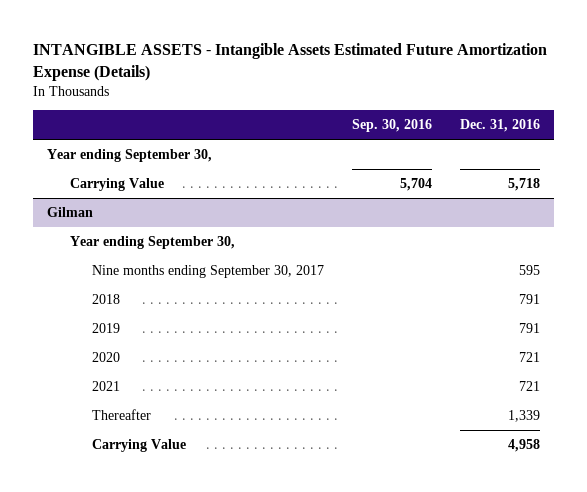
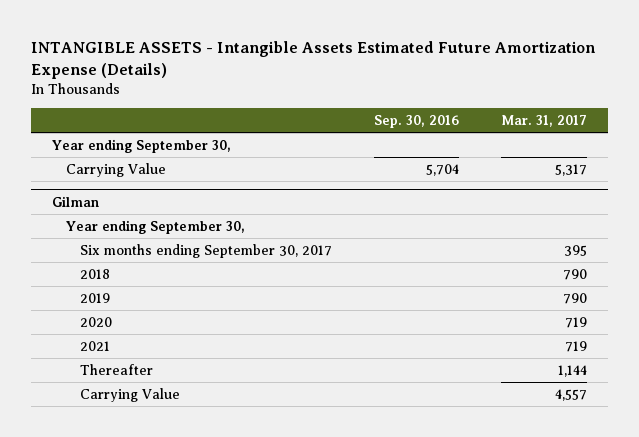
[459,119,540,133] Dec. 31, 2016 -> none
none -> [501,115,588,128] Mar. 31, 2017
[91,264,324,278] Nine months ending September 30, 2017 -> [80,243,333,258] Six months ending September 30, 2017

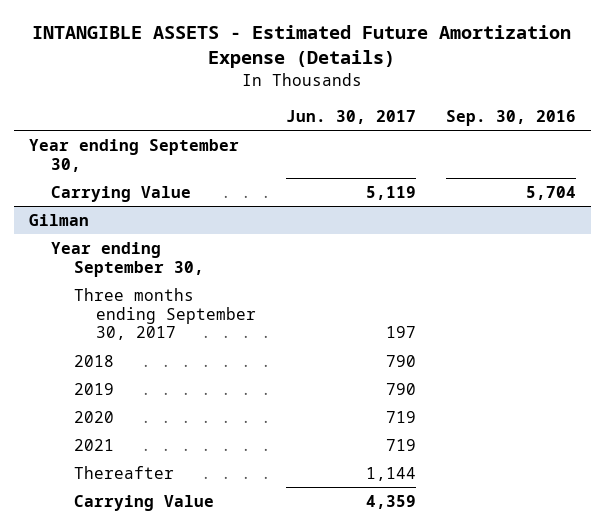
[31,41,597,80] INTANGIBLE ASSETS - Intangible Assets Estimated Future Amortization Expense (Details) -> [32,24,572,68] INTANGIBLE ASSETS - Estimated Future Amortization Expense (Details)
[501,115,588,128] Mar. 31, 2017 -> none
none -> [285,109,416,124] Jun. 30, 2017
[80,243,333,258] Six months ending September 30, 2017 -> [73,288,257,341] Three months ending September 30, 2017

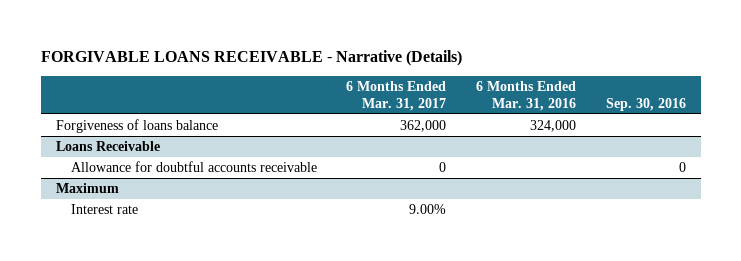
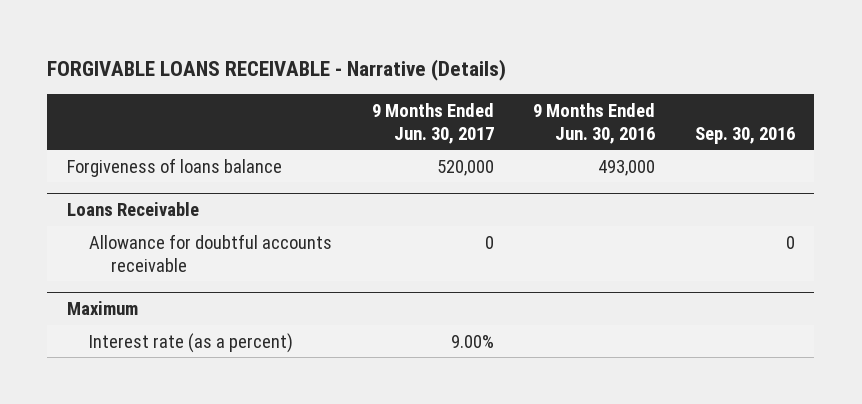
[346,81,447,111] 6 Months Ended Mar. 31, 2017 -> none
[476,81,577,111] 6 Months Ended Mar. 31, 2016 -> none
none -> [371,102,494,144] 9 Months Ended Jun. 30, 2017
none -> [533,102,656,144] 9 Months Ended Jun. 30, 2016
[70,203,138,214] Interest rate -> [88,332,293,353] Interest rate (as a percent)

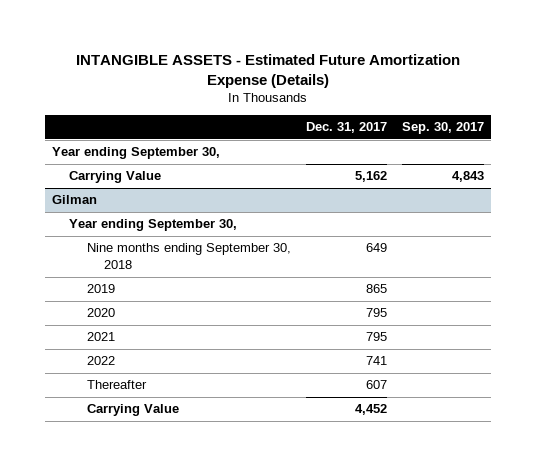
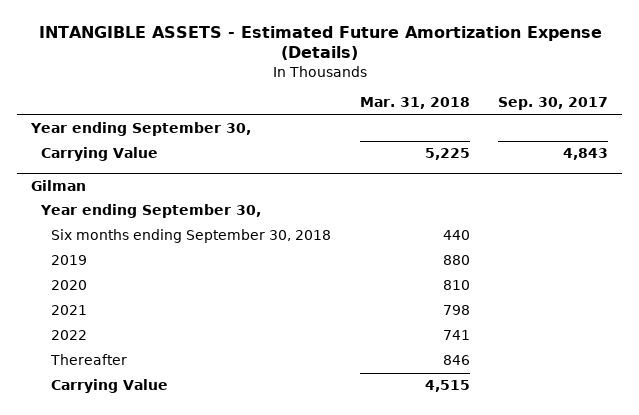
[305,122,387,134] Dec. 31, 2017 -> none
none -> [359,97,470,110] Mar. 31, 2018
[86,243,291,270] Nine months ending September 30, 2018 -> [51,229,332,244] Six months ending September 30, 2018

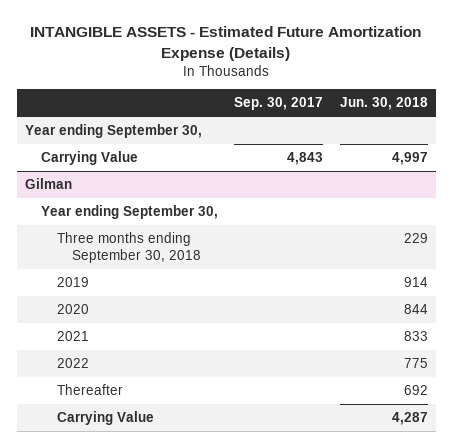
[359,97,470,110] Mar. 31, 2018 -> none
none -> [339,97,428,111] Jun. 30, 2018
[51,229,332,244] Six months ending September 30, 2018 -> [56,232,202,263] Three months ending September 30, 2018

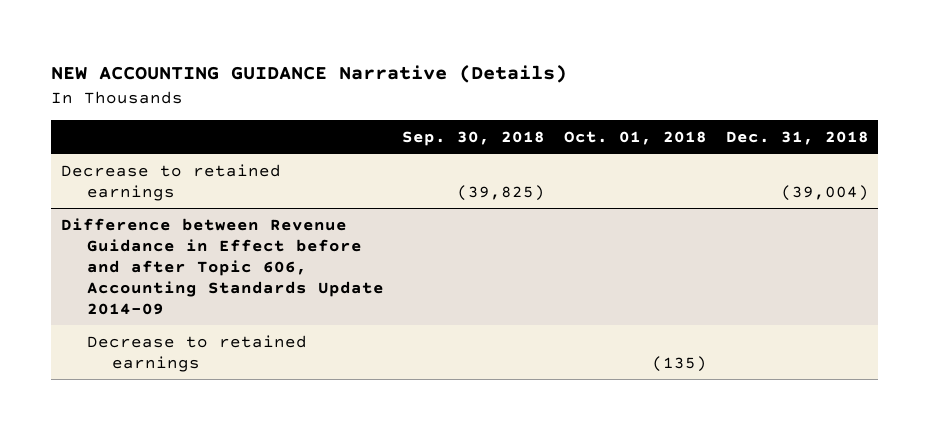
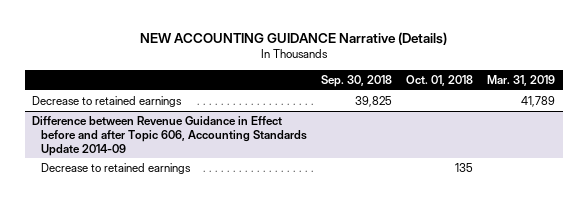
[726,130,870,145] Dec. 31, 2018 -> none
none -> [487,74,556,86] Mar. 31, 2019
[457,184,546,201] (39,825) -> [355,95,393,107] 39,825
[652,355,708,372] (135) -> [455,162,474,172] 135

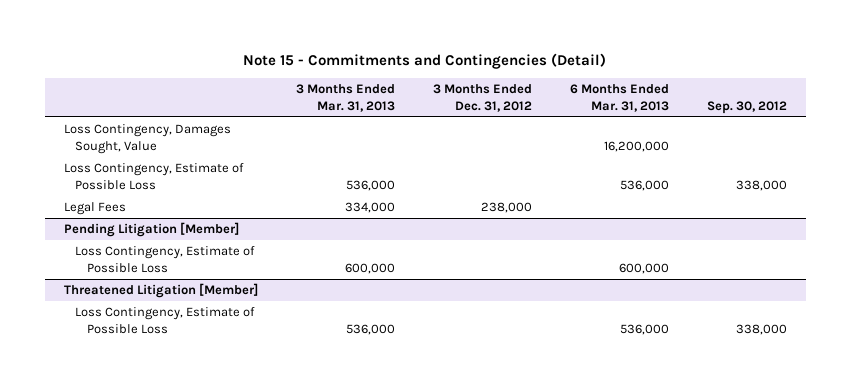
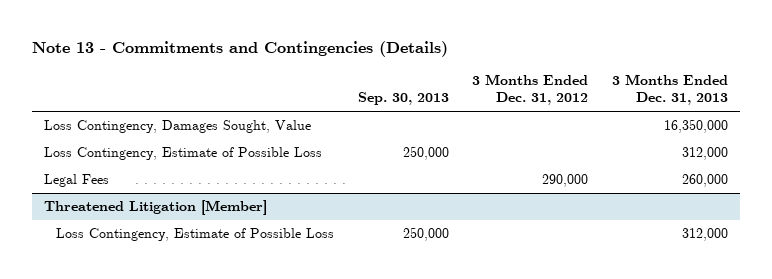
[243,53,607,70] Note 15 - Commitments and Contingencies (Detail) -> [32,41,449,58] Note 13 - Commitments and Contingencies (Details)
[295,84,395,112] 3 Months Ended Mar. 31, 2013 -> none
[569,84,669,112] 6 Months Ended Mar. 31, 2013 -> none
[707,100,788,114] Sep. 30, 2012 -> none
none -> [357,92,449,106] Sep. 30, 2013
none -> [612,73,729,106] 3 Months Ended Dec. 31, 2013
[63,222,239,238] Pending Litigation [Member] -> none
[75,246,256,273] Loss Contingency, Estimate of Possible Loss -> none
[480,202,532,214] 238,000 -> [542,174,589,188] 290,000

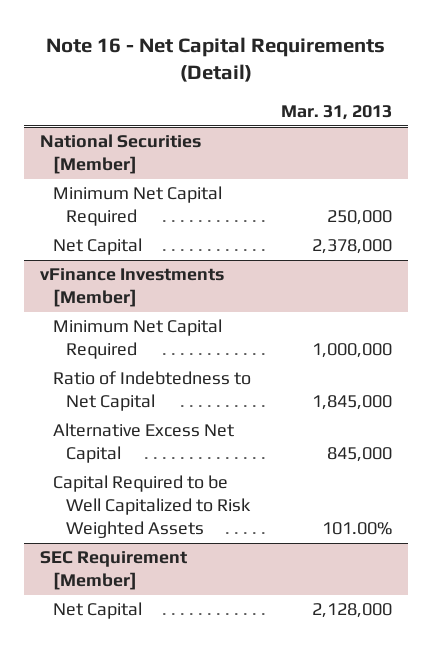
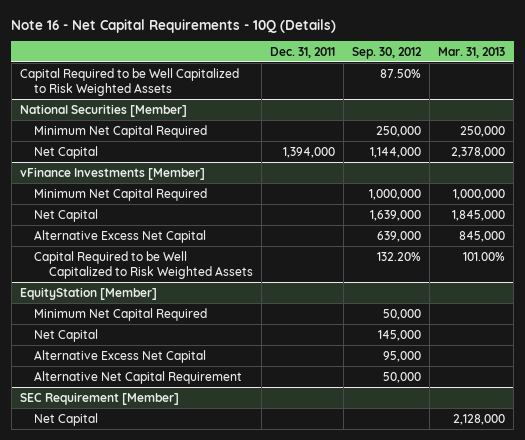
[45,36,385,83] Note 16 - Net Capital Requirements (Detail) -> [11,18,337,33] Note 16 - Net Capital Requirements - 10Q (Details)
none -> [269,46,335,58] Dec. 31, 2011
none -> [351,46,422,59] Sep. 30, 2012
none -> [19,67,239,96] Capital Required to be Well Capitalized to Risk Weighted Assets
[52,371,251,412] Ratio of Indebtedness to Net Capital -> [34,208,99,222] Net Capital
none -> [19,286,157,300] EquityStation [Member]
none -> [34,307,208,321] Minimum Net Capital Required
none -> [34,328,99,342] Net Capital
none -> [34,349,207,363] Alternative Excess Net Capital
none -> [34,370,243,384] Alternative Net Capital Requirement

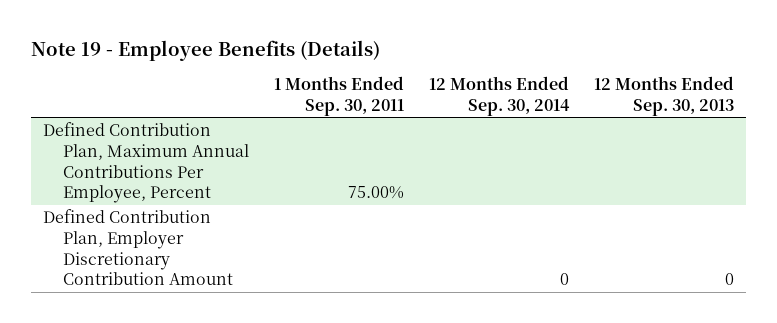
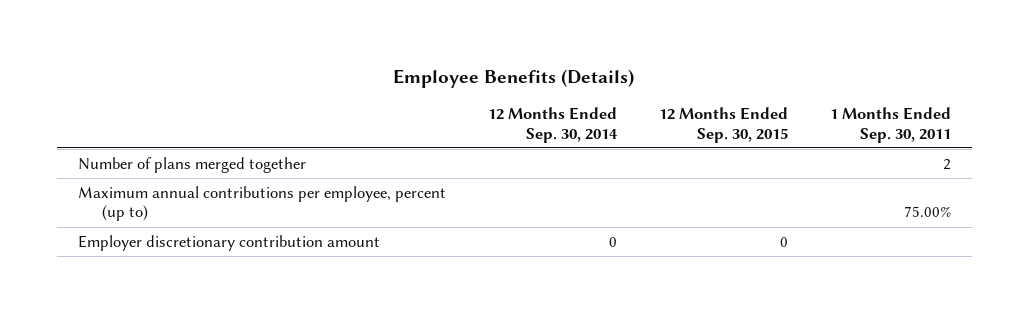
[30,39,380,61] Note 19 - Employee Benefits (Details) -> [393,68,635,88] Employee Benefits (Details)
[593,76,734,117] 12 Months Ended Sep. 30, 2013 -> none
none -> [658,107,788,143] 12 Months Ended Sep. 30, 2015
none -> [77,156,306,173] Number of plans merged together
[43,122,249,204] Defined Contribution Plan, Maximum Annual Contributions Per Employee, Percent -> [77,185,446,222] Maximum annual contributions per employee, percent (up to)
[43,209,233,286] Defined Contribution Plan, Employer Discretionary Contribution Amount -> [77,234,380,251] Employer discretionary contribution amount

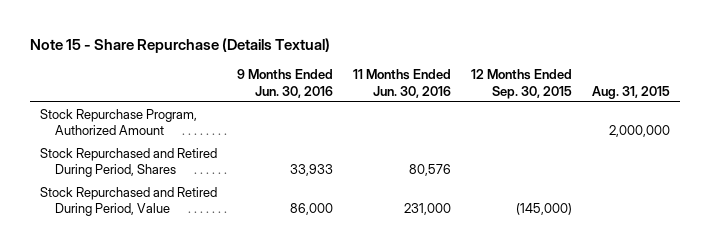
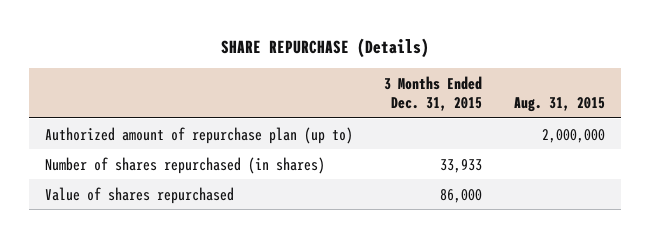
[29,37,330,53] Note 15 - Share Repurchase (Details Textual) -> [220,38,429,59] SHARE REPURCHASE (Details)
[236,68,333,98] 9 Months Ended Jun. 30, 2016 -> none
[352,68,451,98] 11 Months Ended Jun. 30, 2016 -> none
[470,68,572,99] 12 Months Ended Sep. 30, 2015 -> none
none -> [384,76,483,111] 3 Months Ended Dec. 31, 2015
[39,108,197,136] Stock Repurchase Program, Authorized Amount -> [45,126,354,144] Authorized amount of repurchase plan (up to)
[39,147,217,178] Stock Repurchased and Retired During Period, Shares -> [45,156,326,174] Number of shares repurchased (in shares)
[39,186,217,217] Stock Repurchased and Retired During Period, Value -> [45,186,235,204] Value of shares repurchased

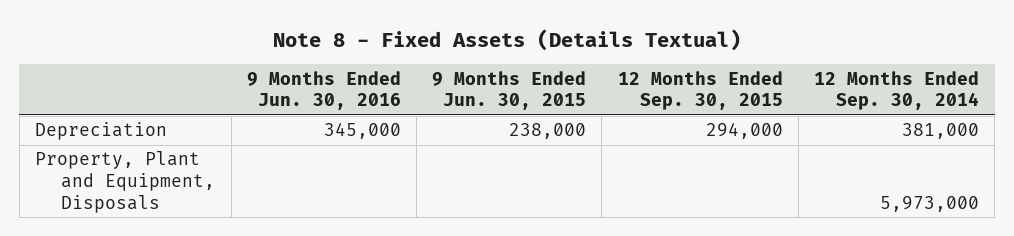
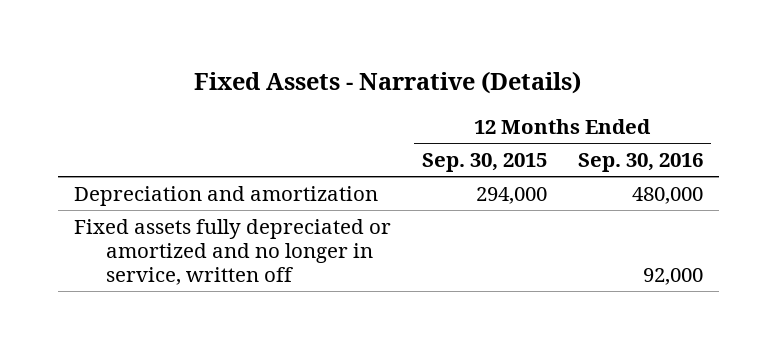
[273,28,742,51] Note 8 - Fixed Assets (Details Textual) -> [194,71,582,95] Fixed Assets - Narrative (Details)
[246,70,401,111] 9 Months Ended Jun. 30, 2016 -> none
[432,70,587,111] 9 Months Ended Jun. 30, 2015 -> none
[813,70,979,111] 12 Months Ended Sep. 30, 2014 -> none
none -> [578,153,704,173] Sep. 30, 2016
[35,122,168,141] Depreciation -> [73,185,378,206] Depreciation and amortization
[35,151,216,213] Property, Plant and Equipment, Disposals -> [73,218,391,286] Fixed assets fully depreciated or amortized and no longer in service, written off

